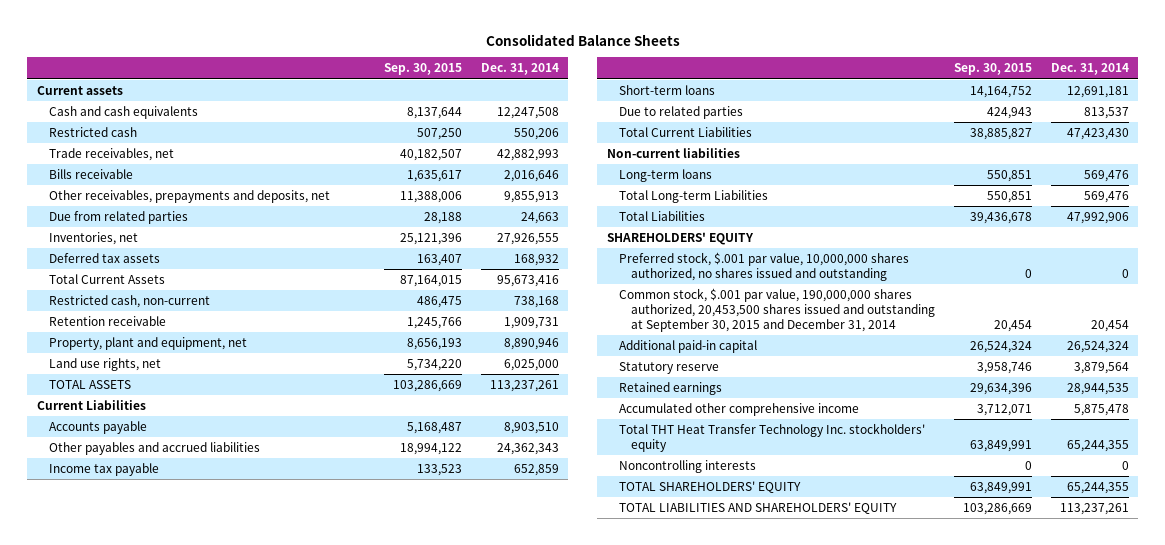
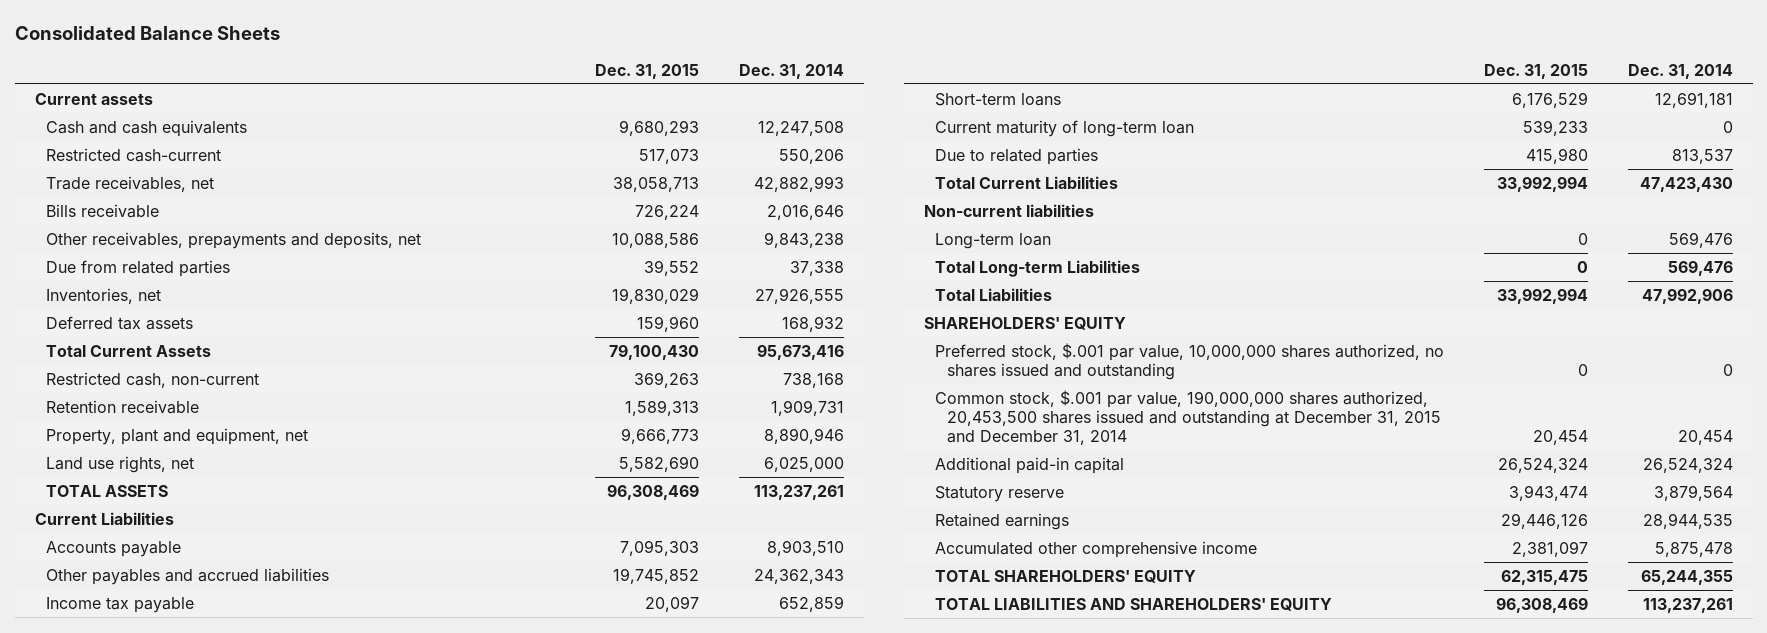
[383,63,462,76] Sep. 30, 2015 -> none
none -> [595,63,700,79] Dec. 31, 2015
[48,126,137,137] Restricted cash -> [46,147,222,162] Restricted cash-current
[503,190,559,203] 9,855,913 -> [763,231,844,248] 9,843,238
[520,211,559,224] 24,663 -> [789,260,844,276] 37,338
none -> [935,119,1195,137] Current maturity of long-term loan
[618,168,712,182] Long-term loans -> [935,232,1052,249] Long-term loan
[618,287,935,332] Common stock, $.001 par value, 190,000,000 shares authorized, 20,453,500 shares issued and outstanding at September 30, 2015 and December 31, 2014 -> [935,389,1441,446] Common stock, $.001 par value, 190,000,000 shares authorized, 20,453,500 shares issued and outstanding at December 31, 2015 and December 31, 2014
[618,422,925,452] Total THT Heat Transfer Technology Inc. stockholders' equity -> none
[618,459,756,473] Noncontrolling interests -> none

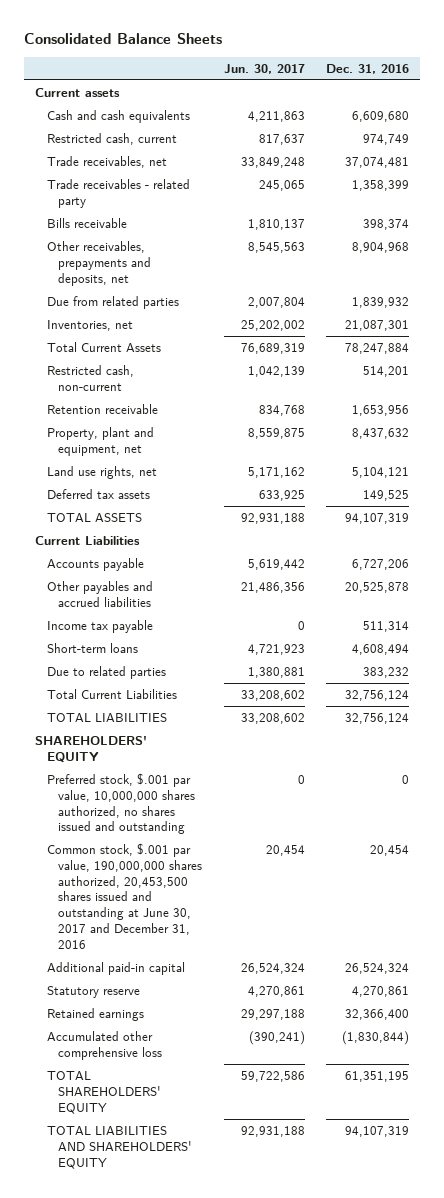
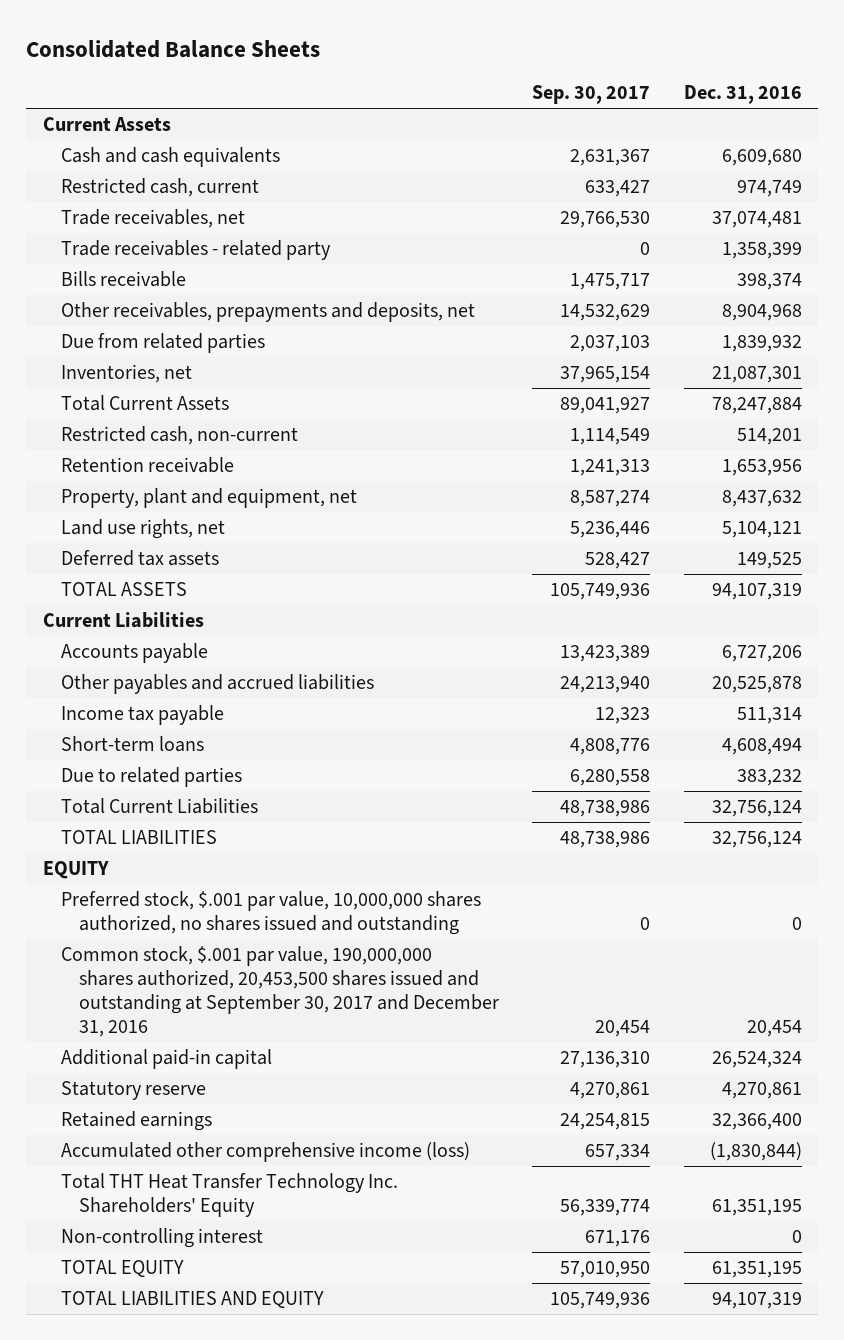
[223,63,305,74] Jun. 30, 2017 -> none
none -> [532,85,651,105] Sep. 30, 2017
[34,88,120,98] Current assets -> [42,117,171,132] Current Assets
[34,736,147,763] SHAREHOLDERS' EQUITY -> [42,861,109,880] EQUITY
[46,843,203,949] Common stock, $.001 par value, 190,000,000 shares authorized, 20,453,500 shares issued and outstanding at June 30, 2017 and December 31, 2016 -> [60,946,499,1037] Common stock, $.001 par value, 190,000,000 shares authorized, 20,453,500 shares issued and outstanding at September 30, 2017 and December 31, 2016
[46,1031,163,1060] Accumulated other comprehensive loss -> [60,1142,470,1163] Accumulated other comprehensive income (loss)
none -> [60,1173,398,1218] Total THT Heat Transfer Technology Inc. Shareholders' Equity
none -> [60,1228,263,1249] Non-controlling interest
[46,1071,162,1114] TOTAL SHAREHOLDERS' EQUITY -> [60,1260,184,1278] TOTAL EQUITY
[46,1126,193,1169] TOTAL LIABILITIES AND SHAREHOLDERS' EQUITY -> [60,1291,324,1309] TOTAL LIABILITIES AND EQUITY

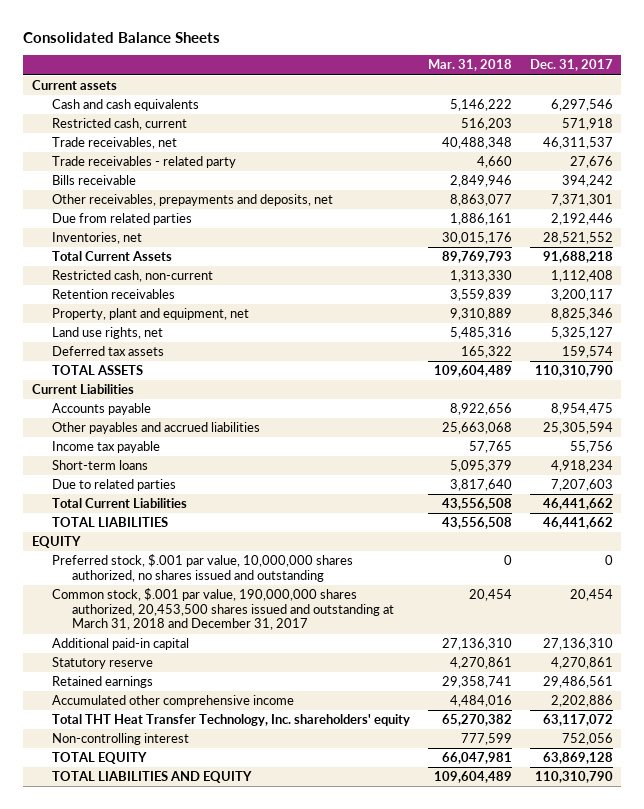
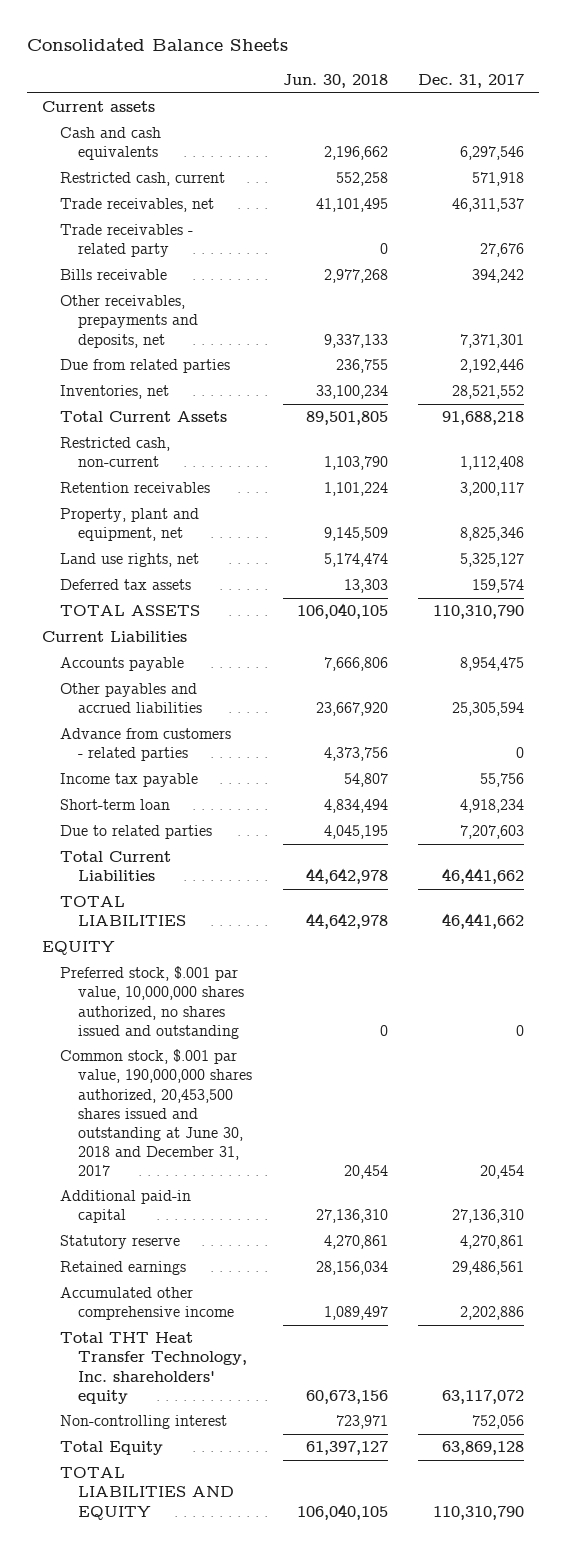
[427,59,512,72] Mar. 31, 2018 -> none
none -> [282,74,388,89] Jun. 30, 2018
none -> [60,728,232,762] Advance from customers - related parties
[52,460,149,471] Short-term loans -> [60,799,171,811] Short-term loan
[52,588,395,631] Common stock, $.001 par value, 190,000,000 shares authorized, 20,453,500 shares issued and outstanding at March 31, 2018 and December 31, 2017 -> [60,1049,253,1176] Common stock, $.001 par value, 190,000,000 shares authorized, 20,453,500 shares issued and outstanding at June 30, 2018 and December 31, 2017
[52,752,148,765] TOTAL EQUITY -> [60,1441,164,1456] Total Equity

